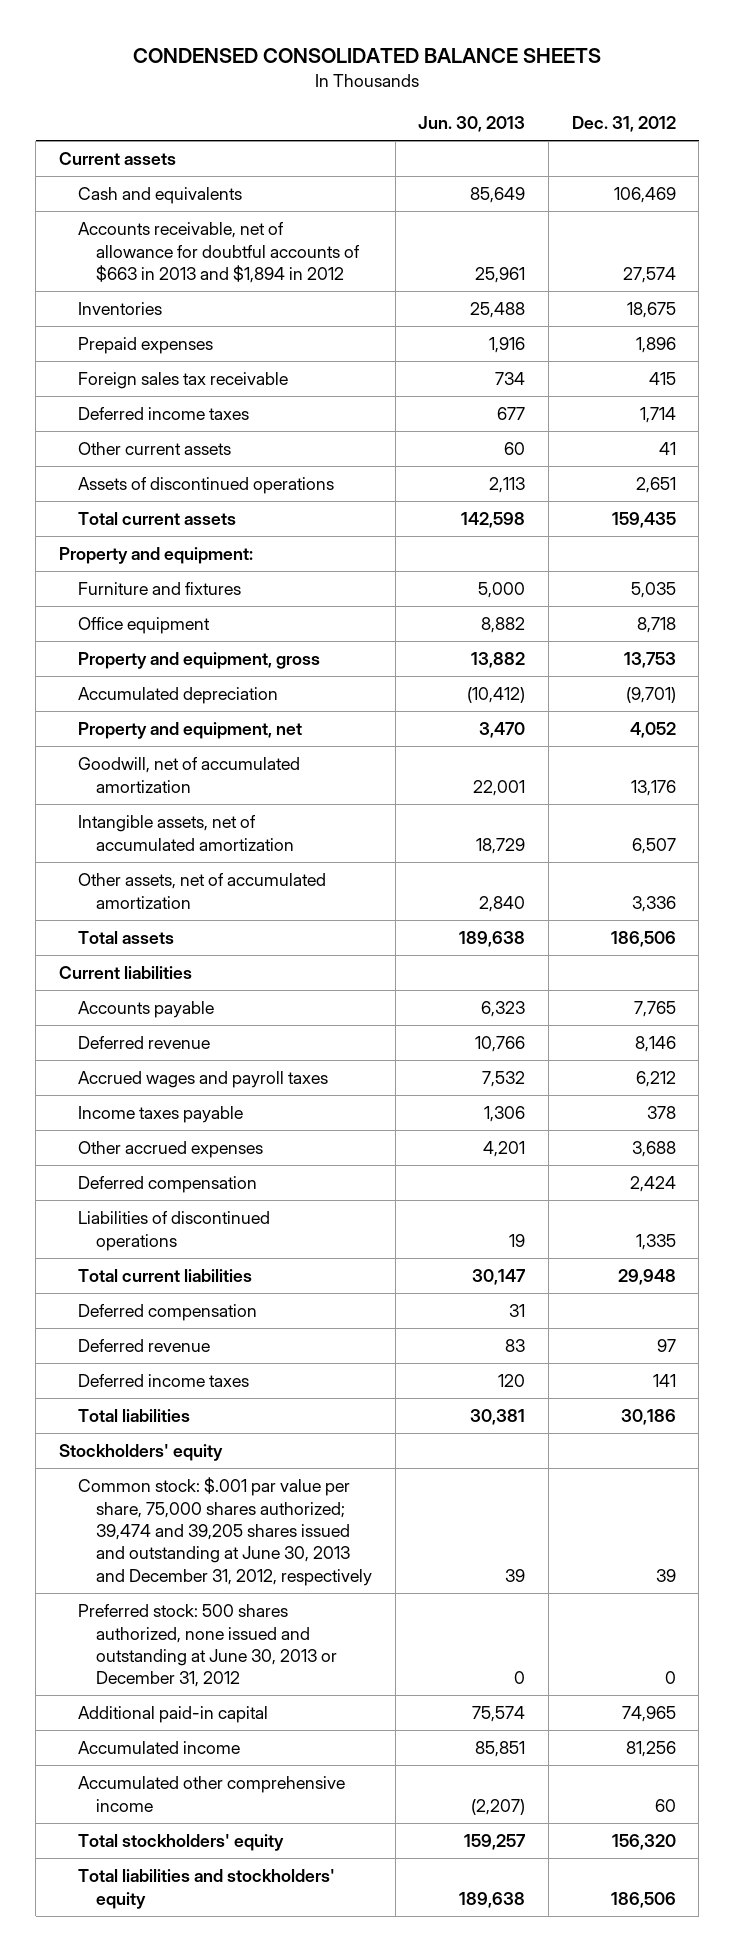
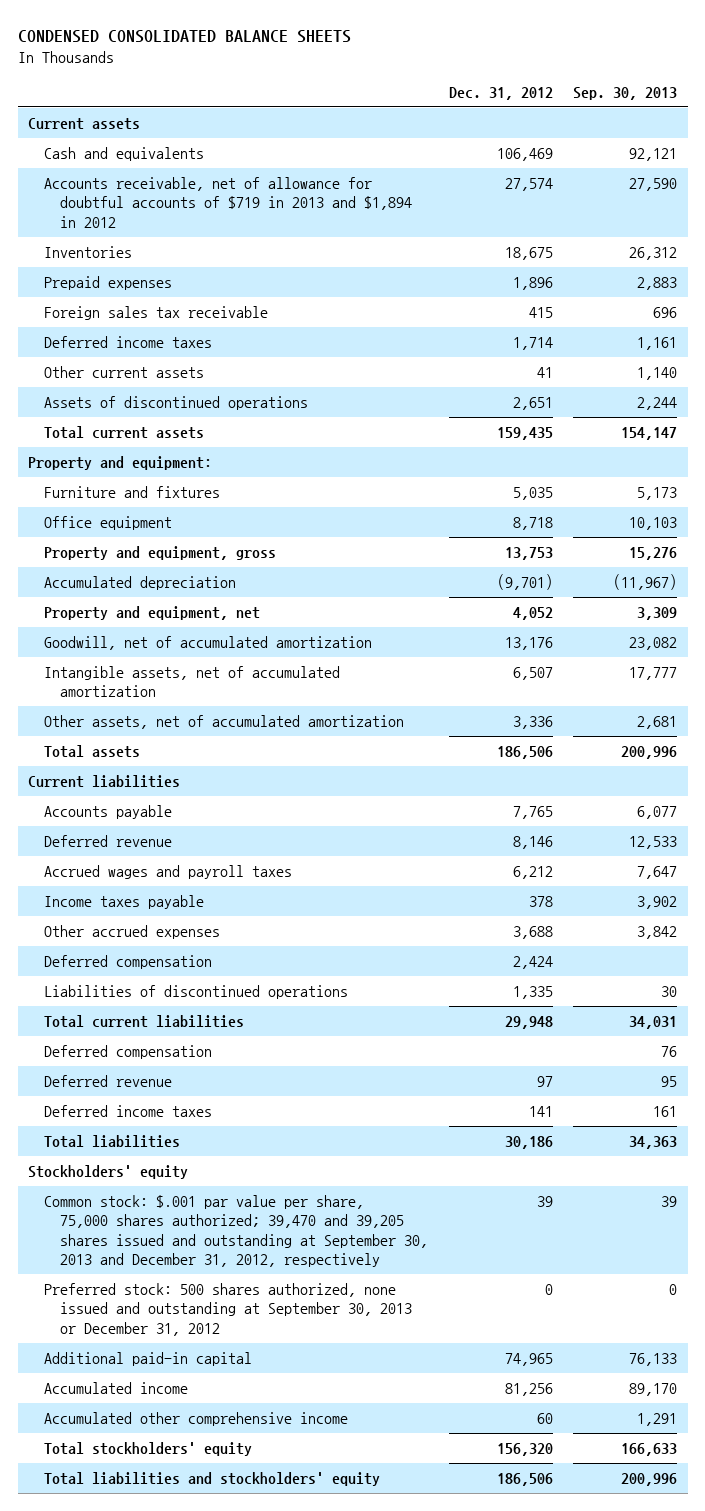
[418,116,526,133] Jun. 30, 2013 -> none
none -> [573,86,678,100] Sep. 30, 2013
[77,222,361,283] Accounts receivable, net of allowance for doubtful accounts of $663 in 2013 and $1,894 in 2012 -> [43,176,412,228] Accounts receivable, net of allowance for doubtful accounts of $719 in 2013 and $1,894 in 2012
[77,1477,373,1586] Common stock: $.001 par value per share, 75,000 shares authorized; 39,474 and 39,205 shares issued and outstanding at June 30, 2013 and December 31, 2012, respectively -> [43,1194,428,1267] Common stock: $.001 par value per share, 75,000 shares authorized; 39,470 and 39,205 shares issued and outstanding at September 30, 2013 and December 31, 2012, respectively
[77,1604,338,1688] Preferred stock: 500 shares authorized, none issued and outstanding at June 30, 2013 or December 31, 2012 -> [43,1282,412,1336] Preferred stock: 500 shares authorized, none issued and outstanding at September 30, 2013 or December 31, 2012

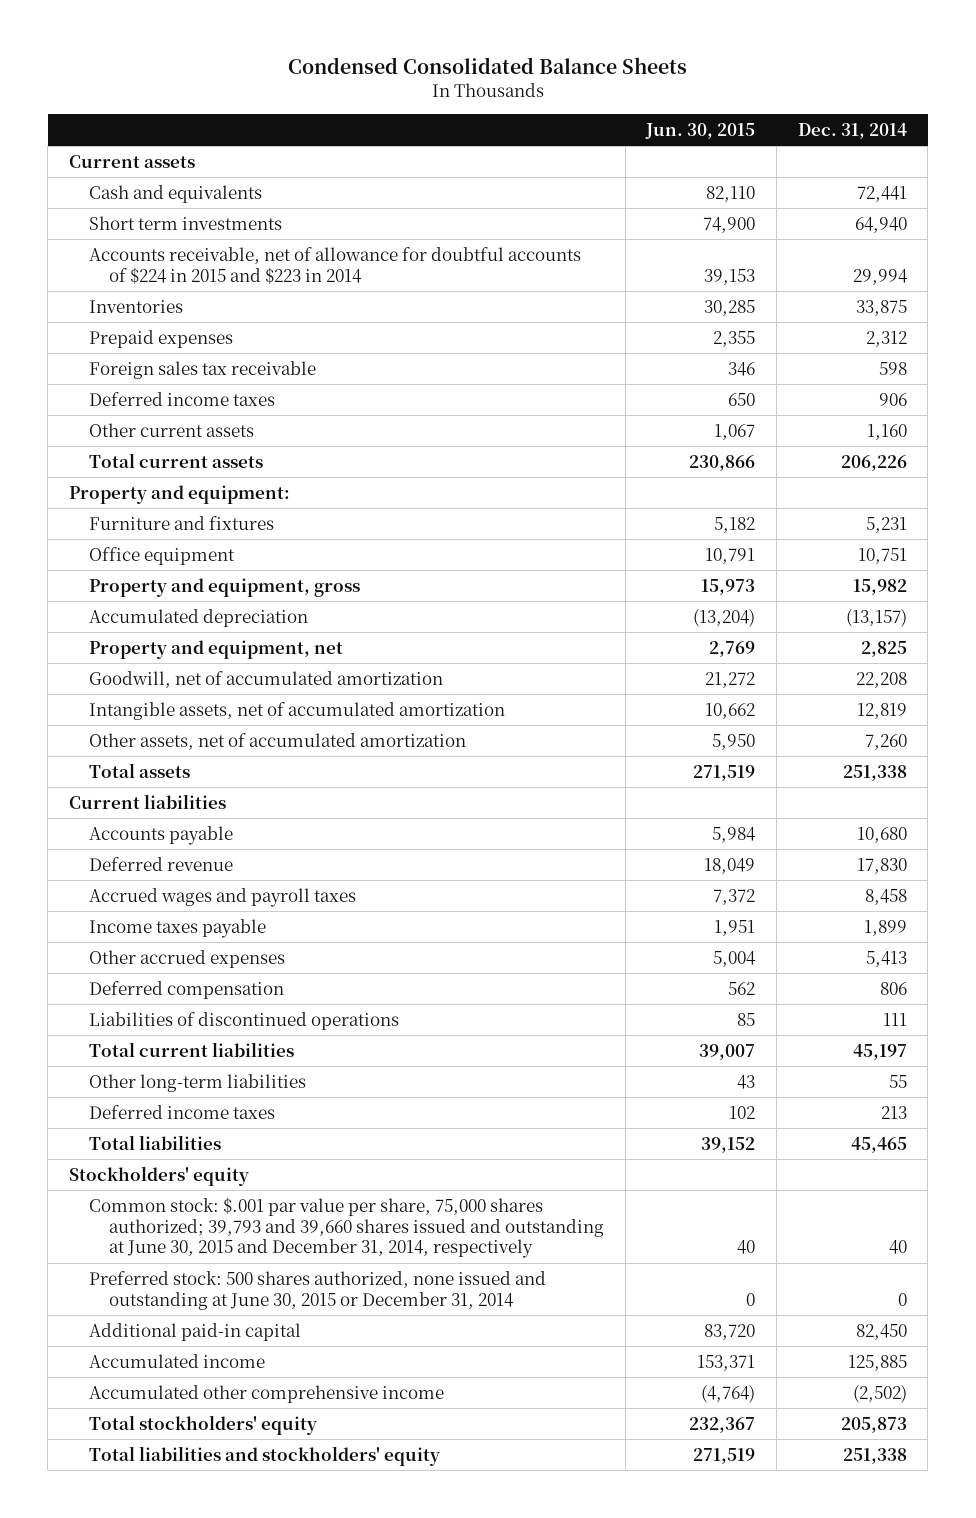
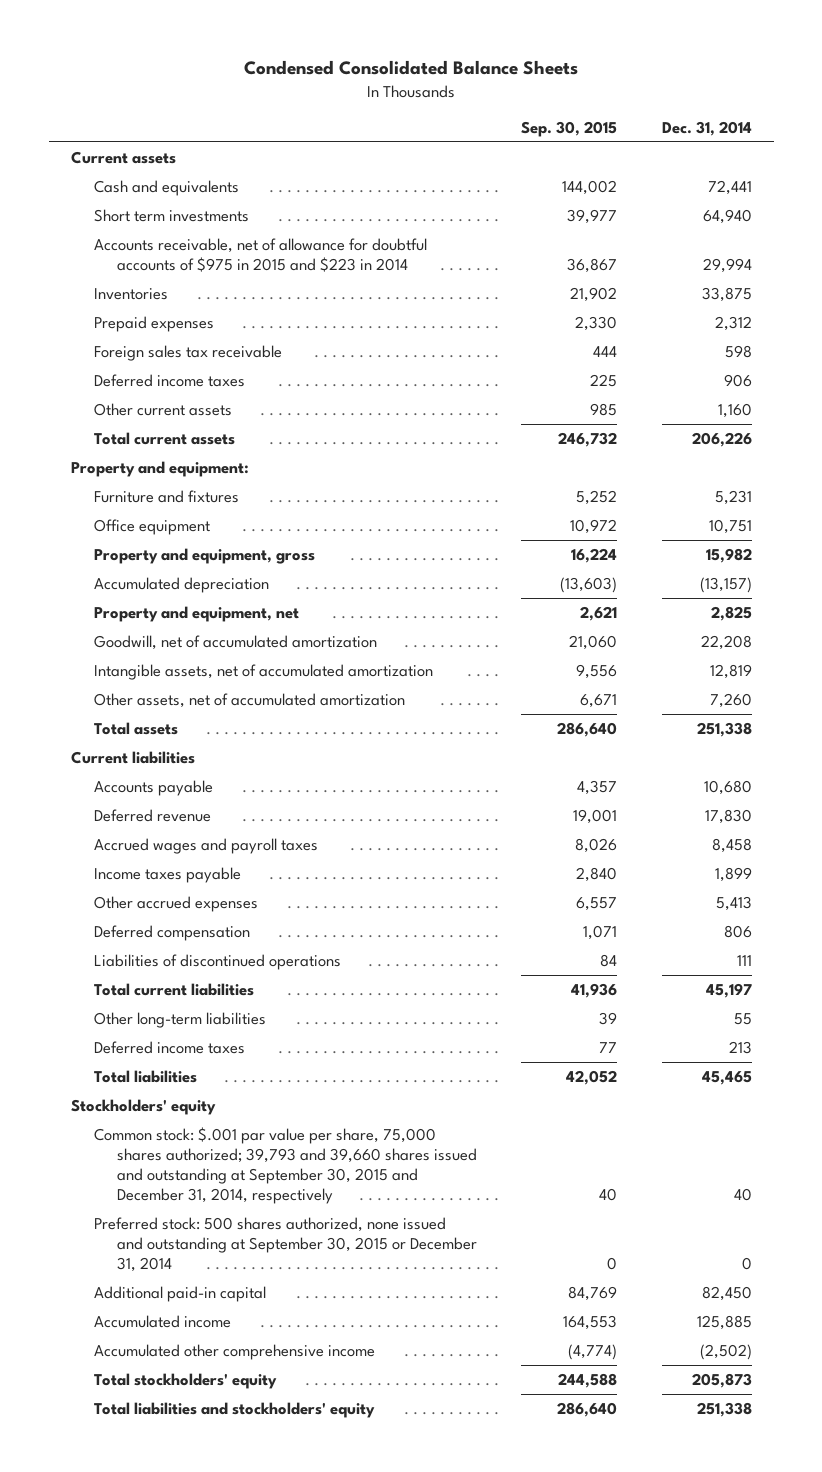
[645,122,756,139] Jun. 30, 2015 -> none
none -> [521,120,618,137] Sep. 30, 2015
[89,246,582,284] Accounts receivable, net of allowance for doubtful accounts of $224 in 2015 and $223 in 2014 -> [93,237,427,272] Accounts receivable, net of allowance for doubtful accounts of $975 in 2015 and $223 in 2014
[89,1196,605,1259] Common stock: $.001 par value per share, 75,000 shares authorized; 39,793 and 39,660 shares issued and outstanding at June 30, 2015 and December 31, 2014, respectively -> [93,1126,477,1205] Common stock: $.001 par value per share, 75,000 shares authorized; 39,793 and 39,660 shares issued and outstanding at September 30, 2015 and December 31, 2014, respectively
[89,1270,547,1310] Preferred stock: 500 shares authorized, none issued and outstanding at June 30, 2015 or December 31, 2014 -> [93,1216,477,1272] Preferred stock: 500 shares authorized, none issued and outstanding at September 30, 2015 or December 31, 2014

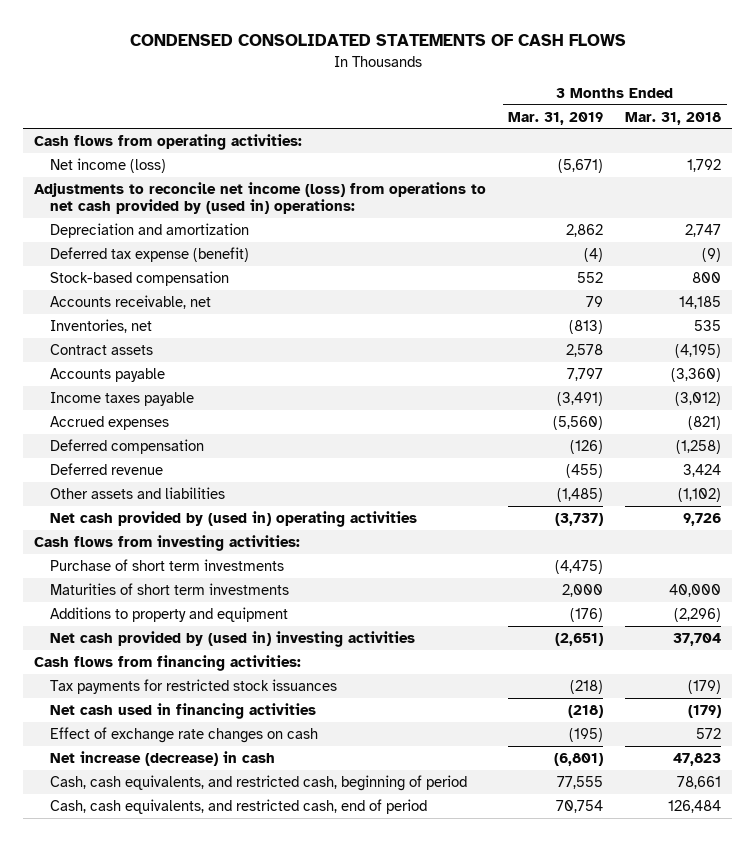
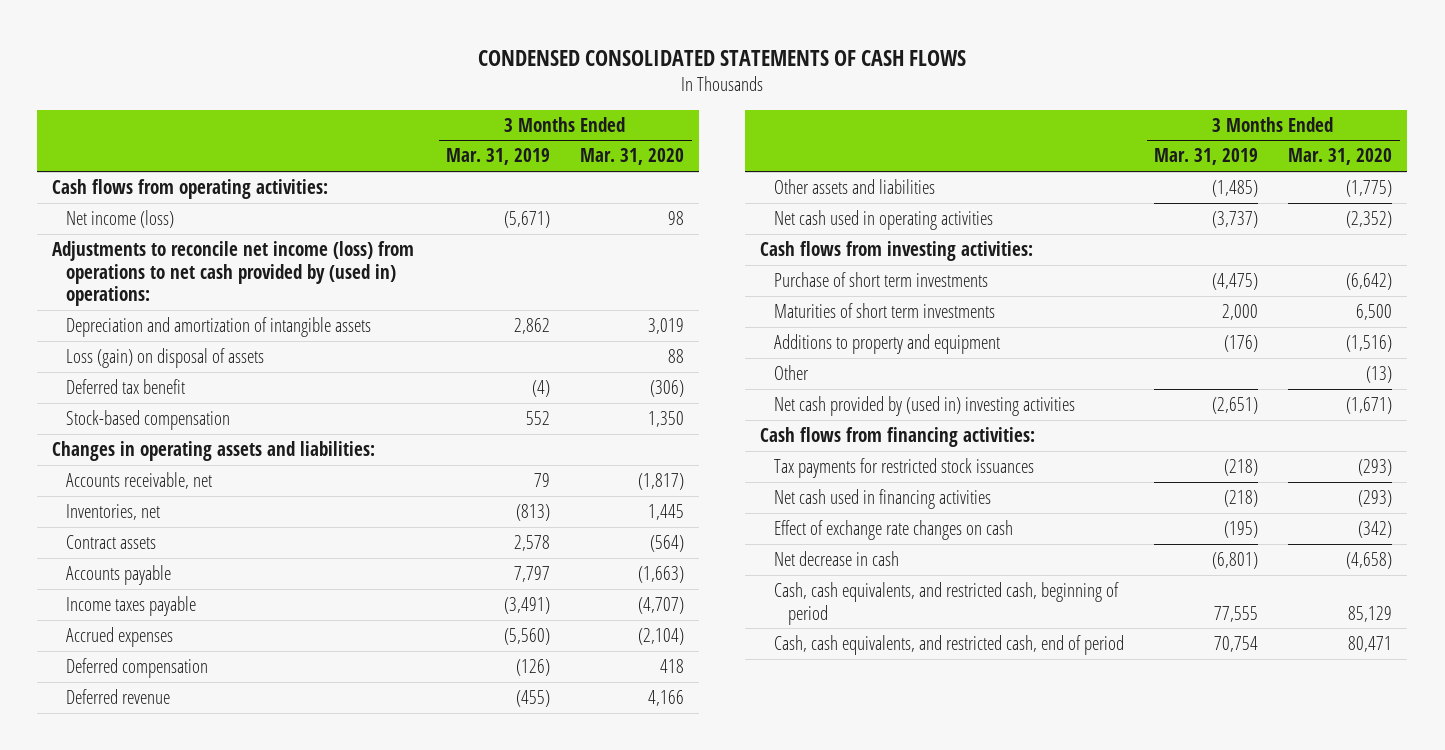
[625,111,722,125] Mar. 31, 2018 -> none
none -> [580,148,685,166] Mar. 31, 2020
[49,222,249,238] Depreciation and amortization -> [66,317,372,338] Depreciation and amortization of intangible assets
none -> [66,348,265,369] Loss (gain) on disposal of assets
[49,246,249,262] Deferred tax expense (benefit) -> [66,379,186,395] Deferred tax benefit
none -> [52,441,376,462] Changes in operating assets and liabilities:
[49,510,417,527] Net cash provided by (used in) operating activities -> [774,210,994,231] Net cash used in operating activities
none -> [774,365,810,381] Other
[49,750,275,766] Net increase (decrease) in cash -> [774,551,900,567] Net decrease in cash

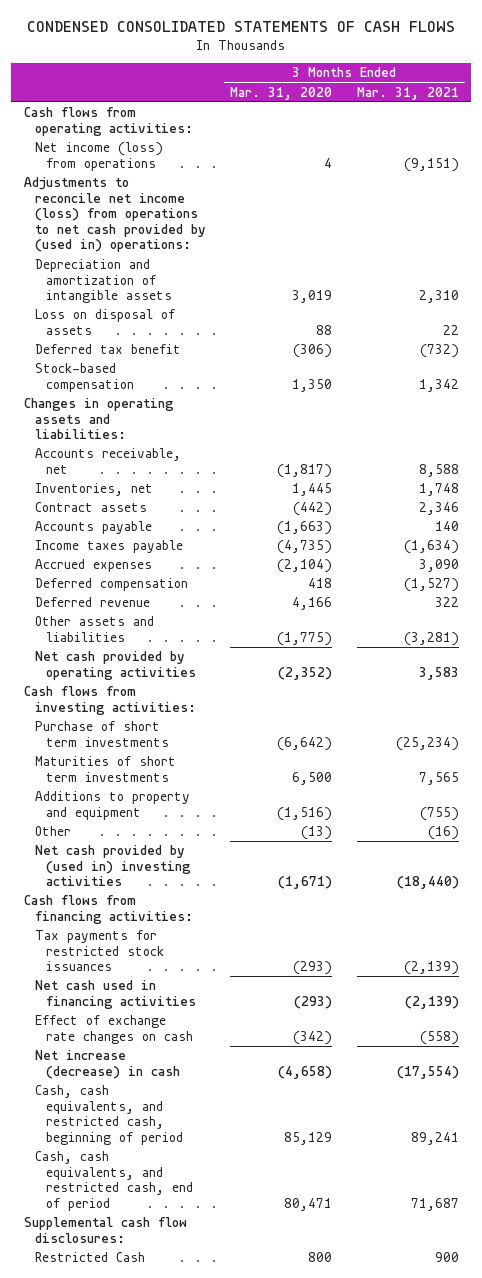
[446,148,551,166] Mar. 31, 2019 -> none
none -> [356,86,459,100] Mar. 31, 2021
[66,210,175,229] Net income (loss) -> [34,142,163,171] Net income (loss) from operations
[668,211,685,226] 98 -> [324,157,333,168] 4
[66,348,265,369] Loss (gain) on disposal of assets -> [34,309,175,335] Loss on disposal of assets
[650,535,685,553] (564) -> [293,502,333,517] (442)
[638,597,685,615] (4,707) -> [277,540,333,555] (4,735)
[774,210,994,231] Net cash used in operating activities -> [34,651,197,680] Net cash provided by operating activities
[774,551,900,567] Net decrease in cash -> [34,1050,181,1079] Net increase (decrease) in cash
none -> [23,1217,187,1243] Supplemental cash flow disclosures:
none -> [34,1252,145,1263] Restricted Cash

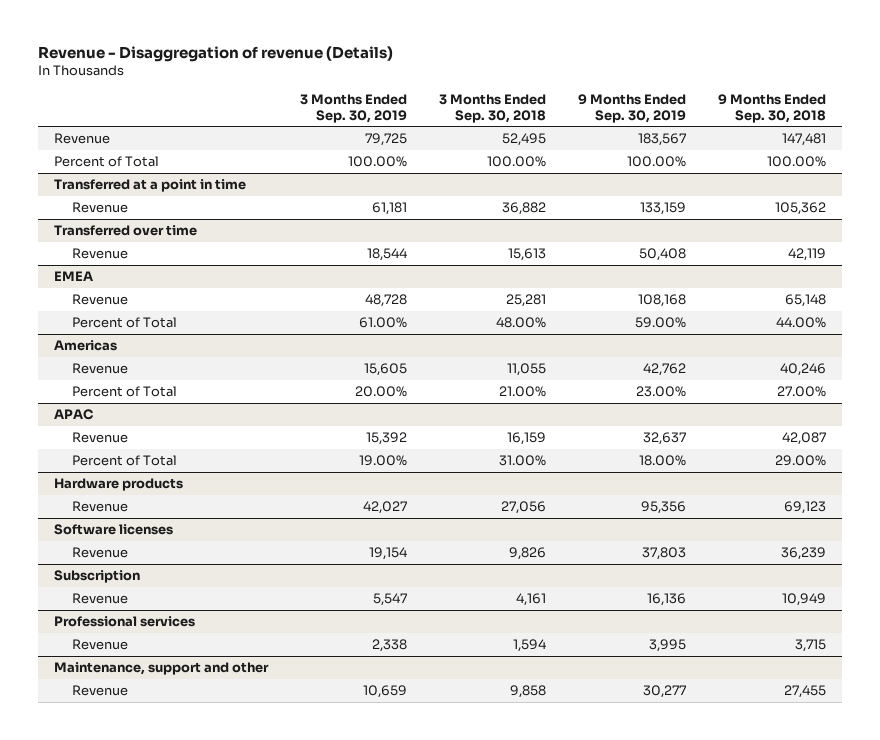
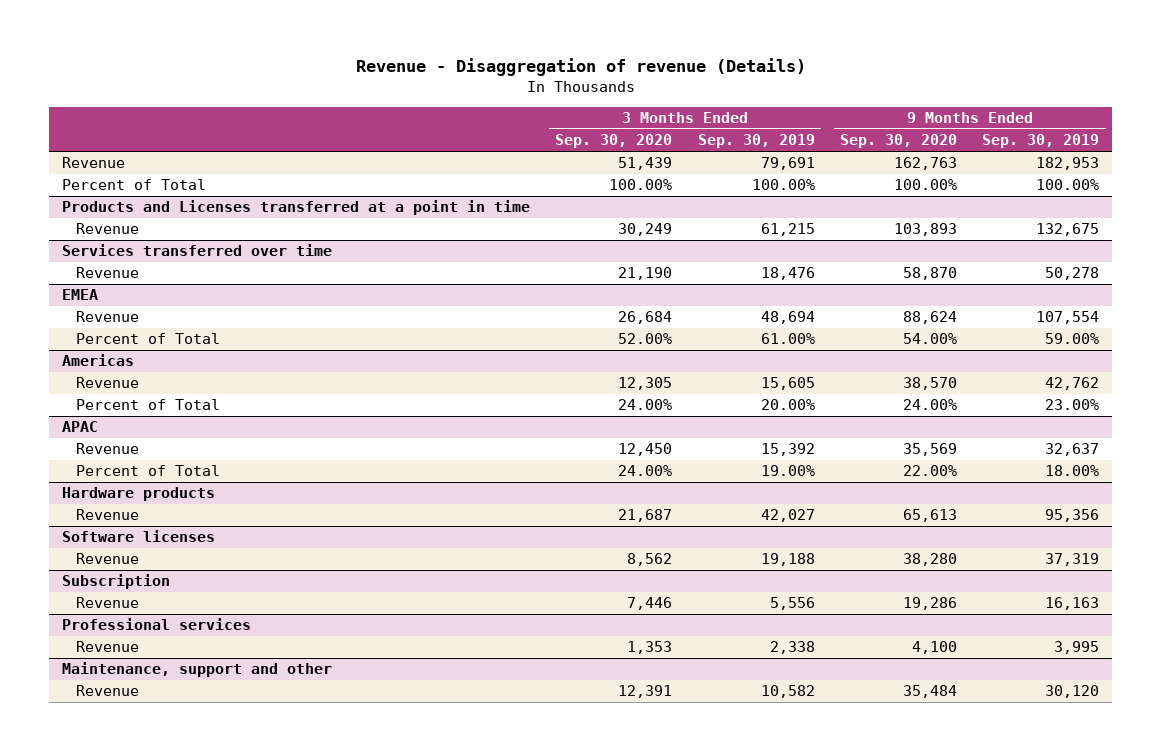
[438,94,546,123] 3 Months Ended Sep. 30, 2018 -> none
[717,94,826,123] 9 Months Ended Sep. 30, 2018 -> none
none -> [555,134,673,149] Sep. 30, 2020
none -> [839,134,957,149] Sep. 30, 2020
[364,133,407,147] 79,725 -> [760,157,815,171] 79,691
[637,133,686,147] 183,567 -> [1036,157,1100,171] 182,953
[53,179,246,193] Transferred at a point in time -> [62,200,531,216] Products and Licenses transferred at a point in time
[371,202,407,216] 61,181 -> [760,223,815,237] 61,215
[639,202,686,216] 133,159 -> [1036,223,1100,237] 132,675
[53,225,197,237] Transferred over time -> [62,244,333,257] Services transferred over time
[366,248,407,262] 18,544 -> [760,267,815,281] 18,476
[638,248,686,262] 50,408 -> [1045,267,1100,281] 50,278
[364,294,407,308] 48,728 -> [760,311,815,325] 48,694
[637,294,686,308] 108,168 -> [1036,311,1100,325] 107,554
[368,547,407,561] 19,154 -> [760,553,815,567] 19,188
[641,547,686,561] 37,803 -> [1045,553,1100,567] 37,319
[372,593,407,607] 5,547 -> [769,597,815,611] 5,556
[646,593,686,607] 16,136 -> [1045,597,1100,611] 16,163
[362,685,407,699] 10,659 -> [760,685,815,699] 10,582
[642,685,686,699] 30,277 -> [1045,685,1100,699] 30,120

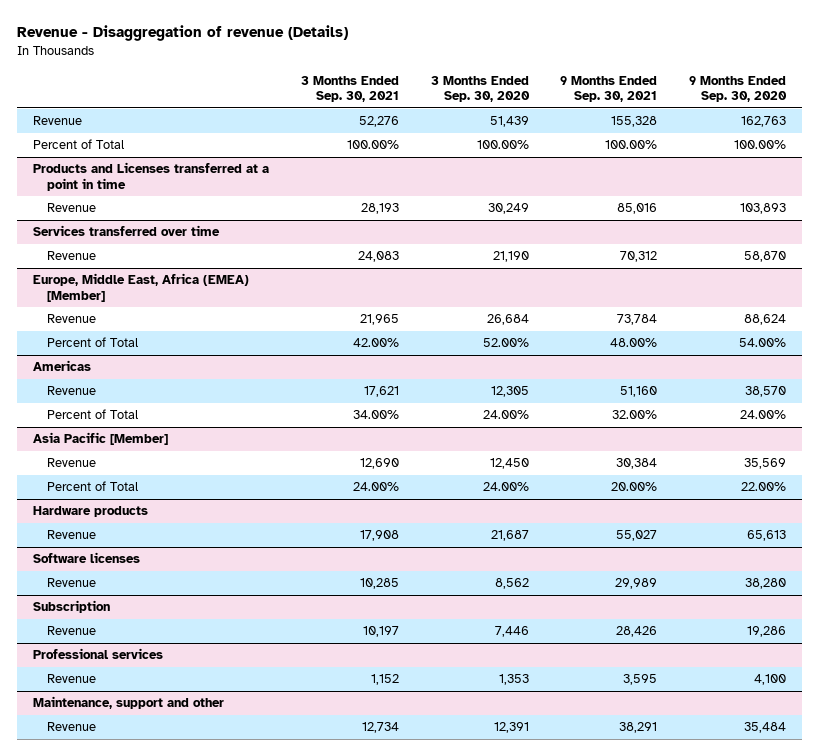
[697,134,815,149] Sep. 30, 2019 -> none
[982,134,1100,149] Sep. 30, 2019 -> none
none -> [300,75,399,103] 3 Months Ended Sep. 30, 2021
none -> [560,75,658,103] 9 Months Ended Sep. 30, 2021
[62,289,99,301] EMEA -> [32,273,249,302] Europe, Middle East, Africa (EMEA) [Member]
[62,421,99,433] APAC -> [32,432,168,446] Asia Pacific [Member]

